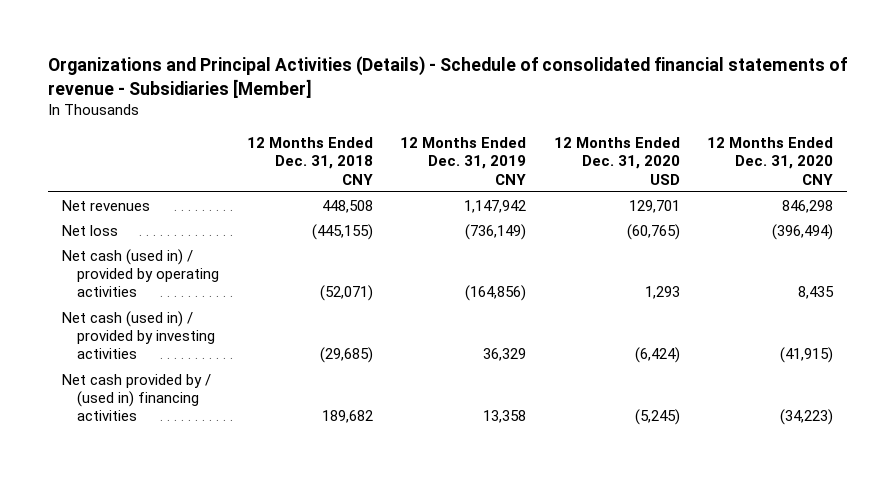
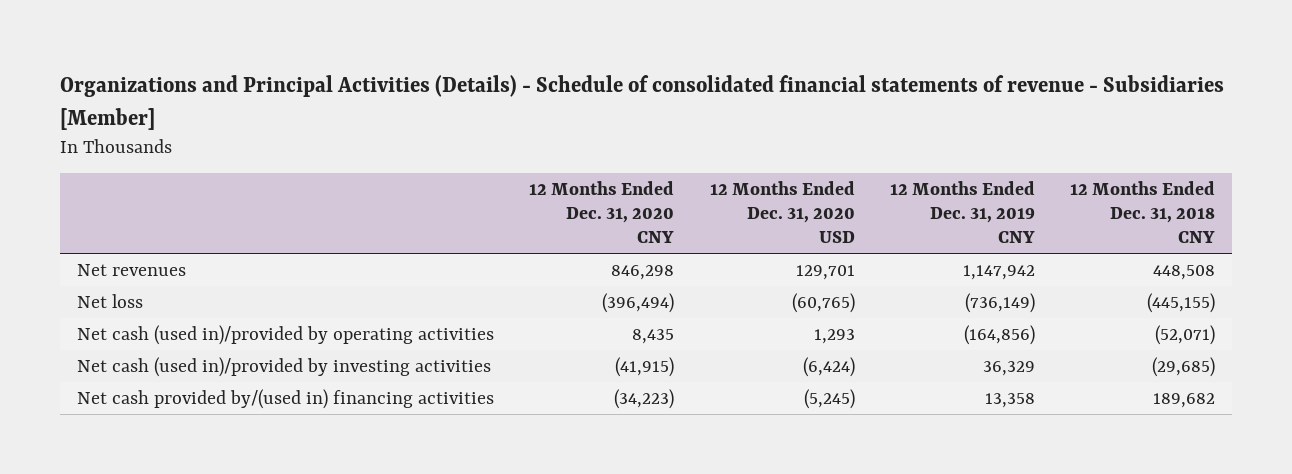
[61,248,220,298] Net cash (used in) / provided by operating activities -> [77,324,495,345] Net cash (used in)/provided by operating activities
[61,310,216,360] Net cash (used in) / provided by investing activities -> [77,356,492,377] Net cash (used in)/provided by investing activities
[61,373,211,422] Net cash provided by / (used in) financing activities -> [77,388,495,409] Net cash provided by/(used in) financing activities

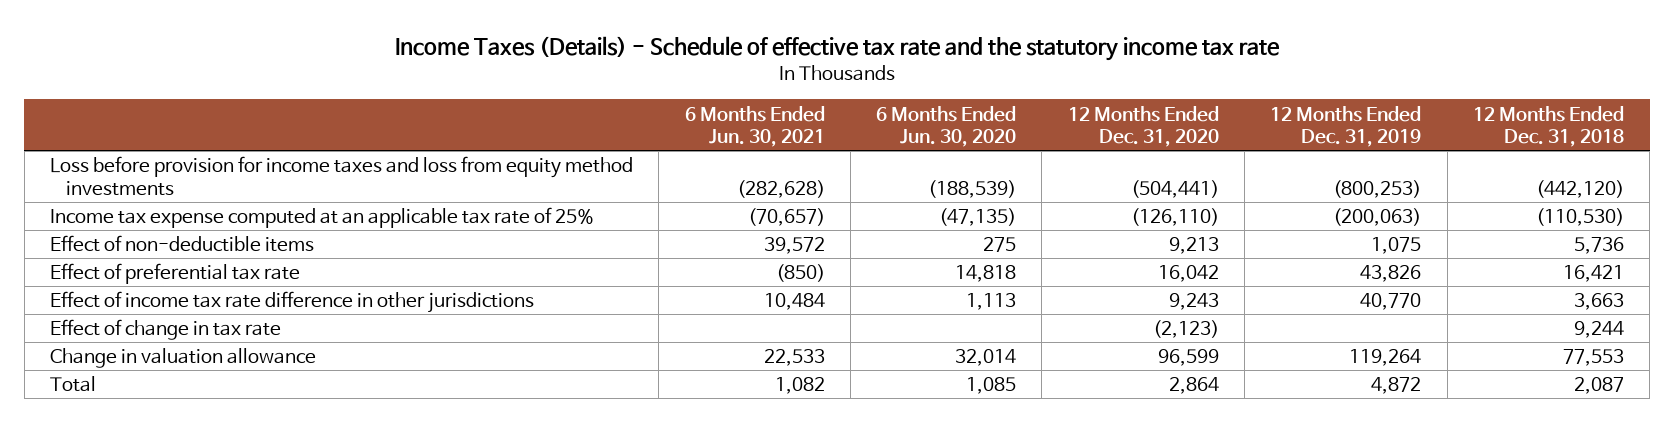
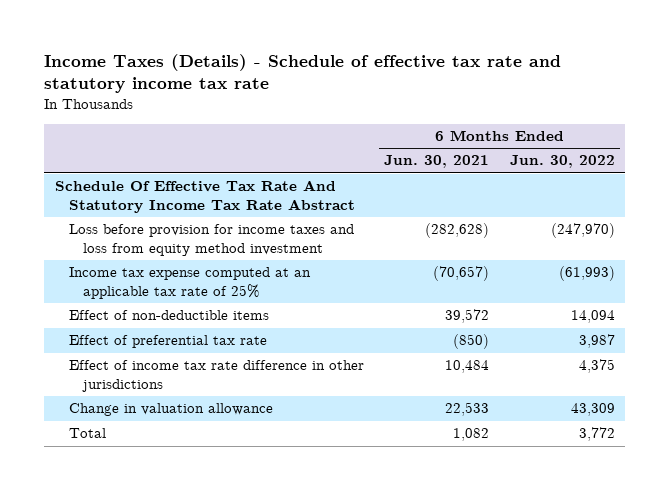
[394,36,1280,62] Income Taxes (Details) - Schedule of effective tax rate and the statutory income tax rate -> [44,53,562,94] Income Taxes (Details) - Schedule of effective tax rate and statutory income tax rate
[876,105,1017,148] 6 Months Ended Jun. 30, 2020 -> none
[1067,105,1219,148] 12 Months Ended Dec. 31, 2020 -> none
[1270,105,1422,148] 12 Months Ended Dec. 31, 2019 -> none
[1472,105,1624,148] 12 Months Ended Dec. 31, 2018 -> none
none -> [510,155,616,169] Jun. 30, 2022
none -> [54,180,355,213] Schedule Of Effective Tax Rate And Statutory Income Tax Rate Abstract
[50,156,634,196] Loss before provision for income taxes and loss from equity method investments -> [68,224,354,256] Loss before provision for income taxes and loss from equity method investment
[50,319,282,341] Effect of change in tax rate -> none

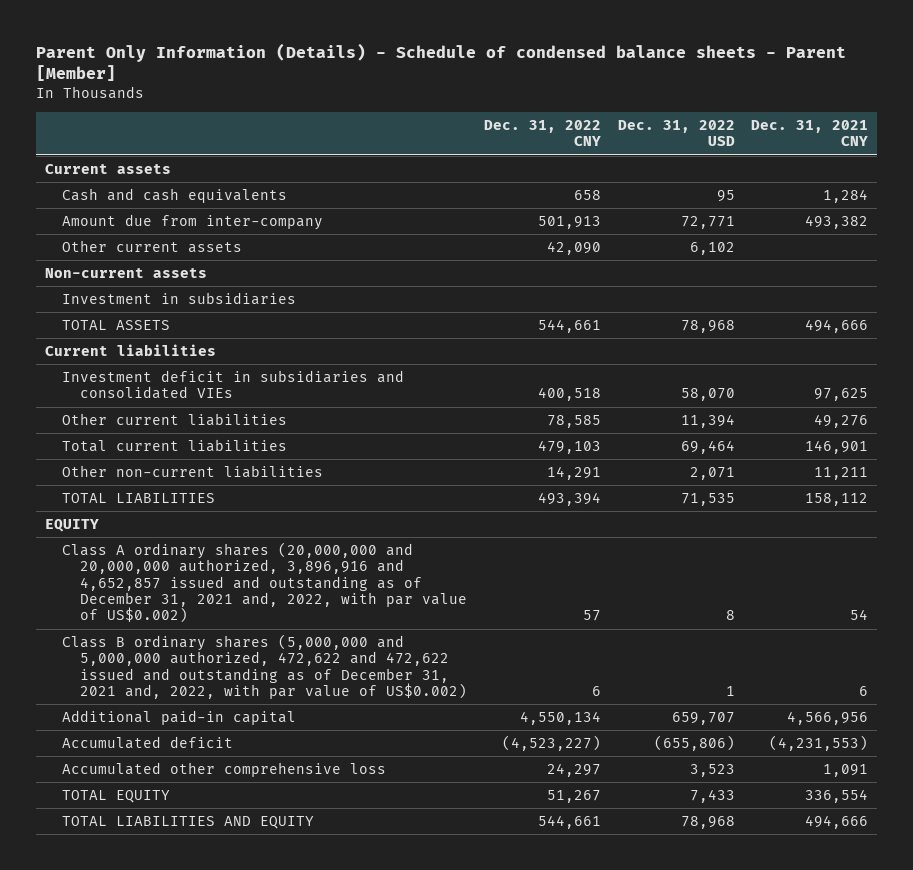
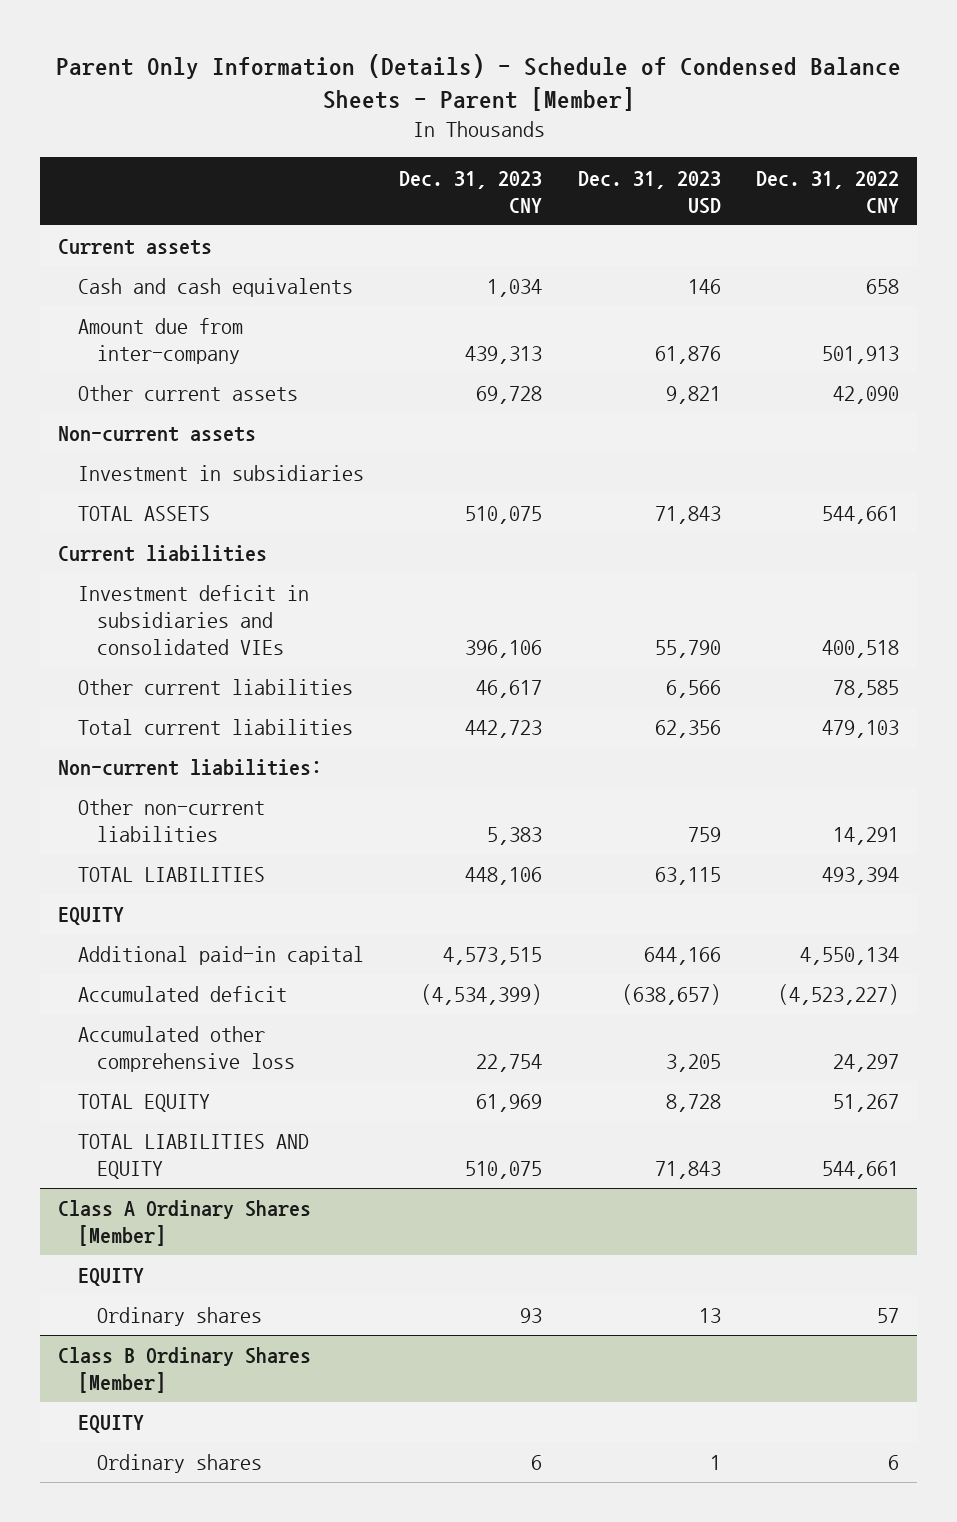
[36,42,847,82] Parent Only Information (Details) - Schedule of condensed balance sheets - Parent [Member] -> [55,53,901,112] Parent Only Information (Details) - Schedule of Condensed Balance Sheets - Parent [Member]
[617,119,735,147] Dec. 31, 2022 USD -> none
[751,119,869,147] Dec. 31, 2021 CNY -> none
none -> [399,170,543,213] Dec. 31, 2023 CNY
none -> [577,170,721,214] Dec. 31, 2023 USD
none -> [58,759,323,777] Non-current liabilities:
[62,541,468,624] Class A ordinary shares (20,000,000 and 20,000,000 authorized, 3,896,916 and 4,652,857 issued and outstanding as of December 31, 2021 and, 2022, with par value of US$0.002) -> none
[62,633,468,700] Class B ordinary shares (5,000,000 and 5,000,000 authorized, 472,622 and 472,622 issued and outstanding as of December 31, 2021 and, 2022, with par value of US$0.002) -> none
none -> [58,1200,312,1247] Class A Ordinary Shares [Member]
none -> [77,1268,144,1287] EQUITY
none -> [97,1307,263,1327] Ordinary shares
none -> [58,1347,312,1394] Class B Ordinary Shares [Member]
none -> [77,1415,144,1434] EQUITY
none -> [97,1454,263,1474] Ordinary shares

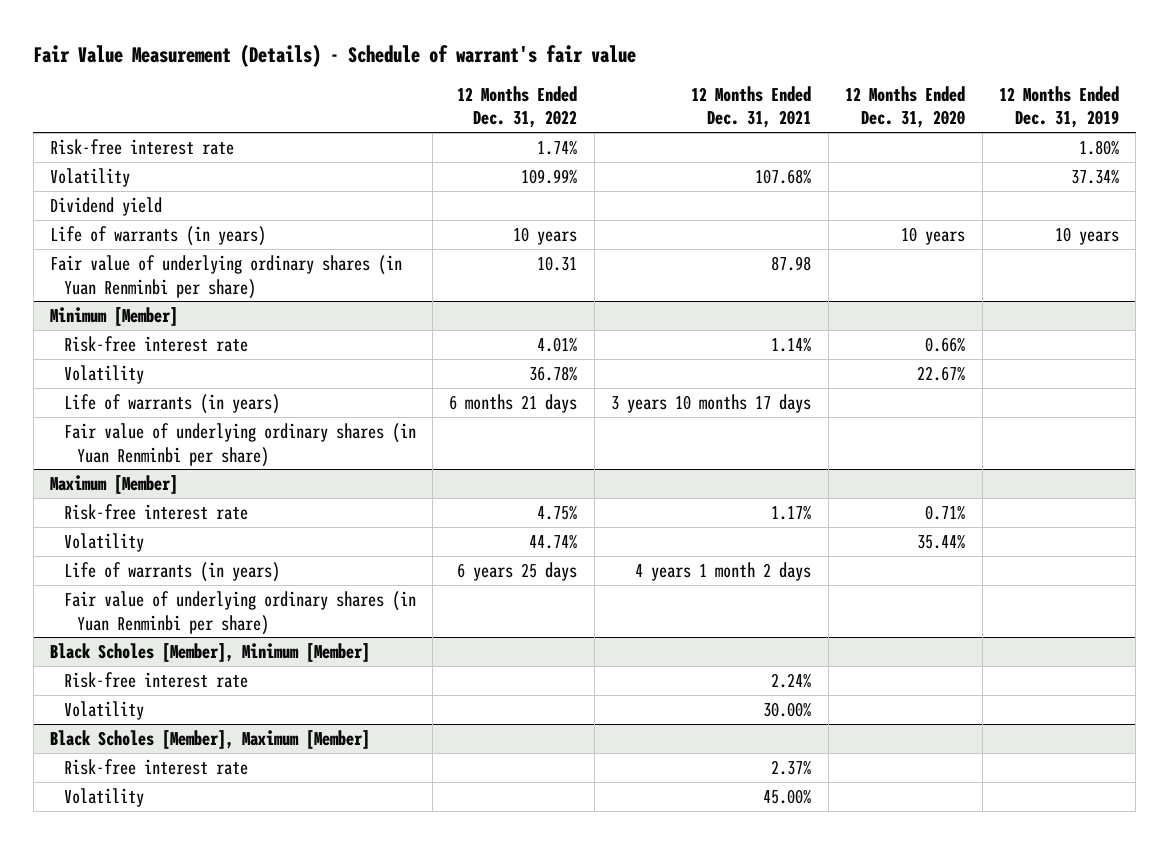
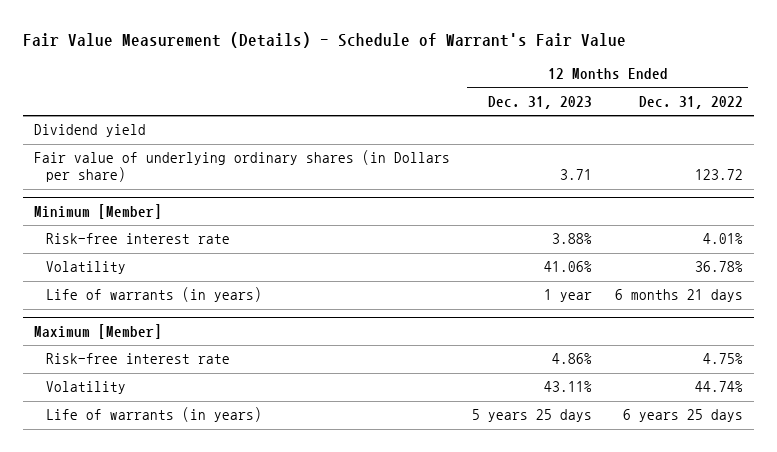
[33,43,637,67] Fair Value Measurement (Details) - Schedule of warrant's fair value -> [23,32,627,49] Fair Value Measurement (Details) - Schedule of Warrant's Fair Value
[691,85,812,129] 12 Months Ended Dec. 31, 2021 -> none
[845,85,966,129] 12 Months Ended Dec. 31, 2020 -> none
[999,85,1120,129] 12 Months Ended Dec. 31, 2019 -> none
none -> [488,95,593,109] Dec. 31, 2023
[50,138,235,155] Risk-free interest rate -> none
[50,167,131,187] Volatility -> none
[50,225,267,246] Life of warrants (in years) -> none
[50,254,403,299] Fair value of underlying ordinary shares (in Yuan Renminbi per share) -> [34,150,451,183] Fair value of underlying ordinary shares (in Dollars per share)
[537,255,578,271] 10.31 -> [694,169,743,181] 123.72
[63,422,416,467] Fair value of underlying ordinary shares (in Yuan Renminbi per share) -> none
[63,590,416,635] Fair value of underlying ordinary shares (in Yuan Renminbi per share) -> none
[50,642,371,662] Black Scholes [Member], Minimum [Member] -> none
[63,671,248,688] Risk-free interest rate -> none
[63,700,144,720] Volatility -> none
[50,729,371,749] Black Scholes [Member], Maximum [Member] -> none
[63,758,248,775] Risk-free interest rate -> none
[63,787,144,807] Volatility -> none

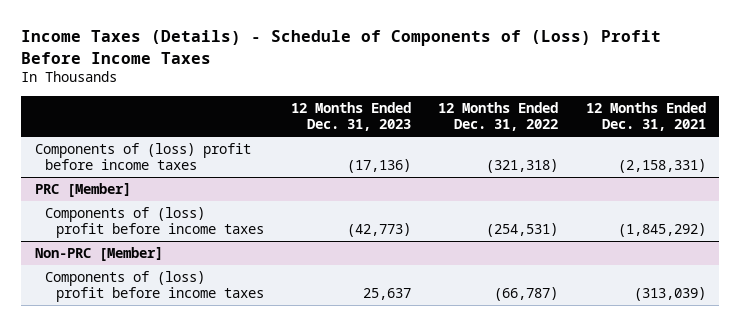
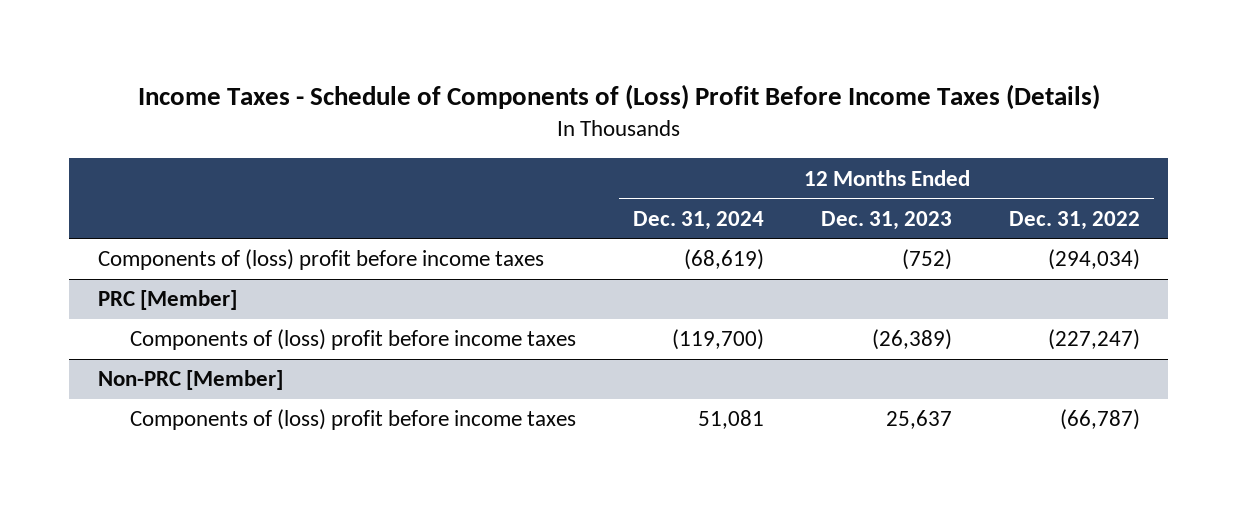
[20,30,661,64] Income Taxes (Details) - Schedule of Components of (Loss) Profit Before Income Taxes -> [137,83,1100,110] Income Taxes - Schedule of Components of (Loss) Profit Before Income Taxes (Details)
[585,101,706,132] 12 Months Ended Dec. 31, 2021 -> none
none -> [633,210,765,230] Dec. 31, 2024
[346,159,411,174] (17,136) -> [902,249,953,271] (752)
[486,159,559,174] (321,318) -> [1048,249,1141,271] (294,034)
[346,223,411,238] (42,773) -> [872,329,953,351] (26,389)
[486,223,559,238] (254,531) -> [1048,329,1141,351] (227,247)

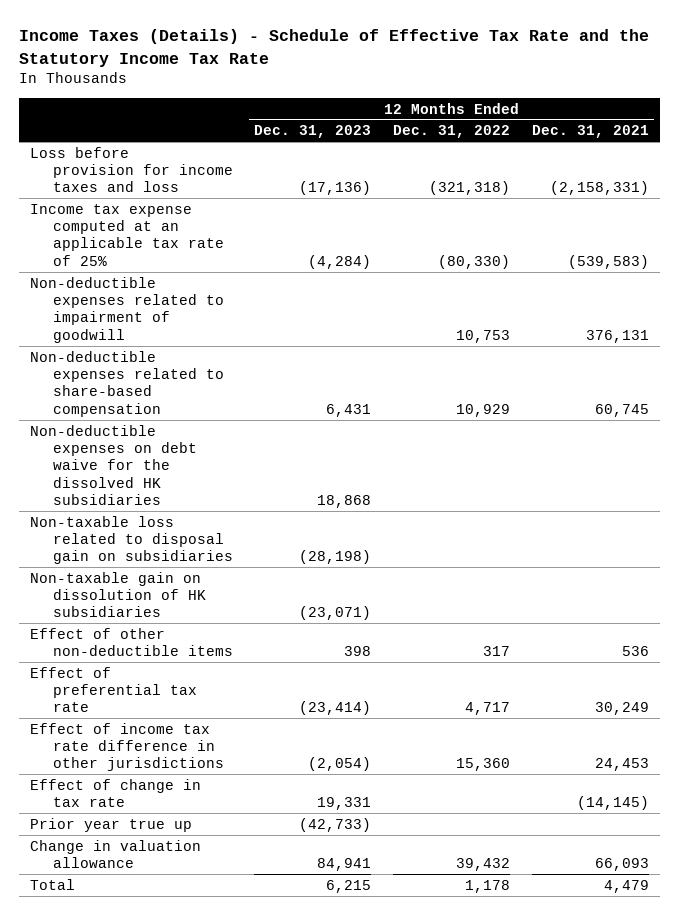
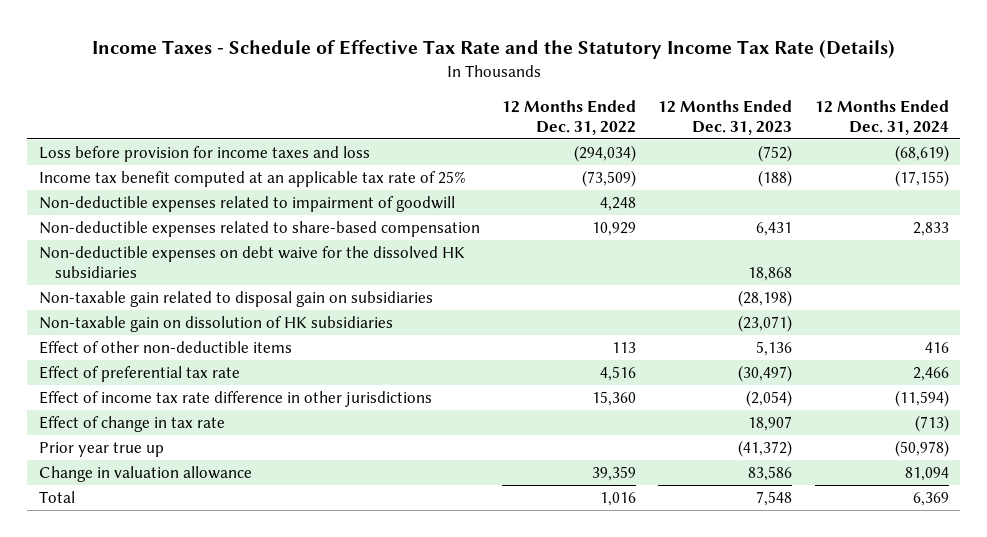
[18,29,649,67] Income Taxes (Details) - Schedule of Effective Tax Rate and the Statutory Income Tax Rate -> [91,39,895,59] Income Taxes - Schedule of Effective Tax Rate and the Statutory Income Tax Rate (Details)
[531,125,649,139] Dec. 31, 2021 -> none
none -> [814,99,949,136] 12 Months Ended Dec. 31, 2024
[299,181,372,196] (17,136) -> [758,144,793,162] (752)
[429,181,511,196] (321,318) -> [573,144,636,162] (294,034)
[29,203,224,266] Income tax expense computed at an applicable tax rate of 25% -> [38,170,466,187] Income tax benefit computed at an applicable tax rate of 25%
[308,254,372,269] (4,284) -> [758,169,793,187] (188)
[438,254,511,269] (80,330) -> [581,169,636,187] (73,509)
[456,329,511,343] 10,753 -> [599,196,636,211] 4,248
[29,515,233,565] Non-taxable loss related to disposal gain on subsidiaries -> [38,290,433,307] Non-taxable gain related to disposal gain on subsidiaries
[344,645,372,656] 398 -> [756,340,793,356] 5,136
[483,645,511,656] 317 -> [611,341,636,353] 113
[299,701,372,716] (23,414) -> [738,364,793,382] (30,497)
[465,702,511,716] 4,717 -> [599,365,636,381] 4,516
[317,796,372,810] 19,331 -> [748,415,793,431] 18,907
[299,817,372,832] (42,733) -> [738,439,793,457] (41,372)
[317,857,372,871] 84,941 -> [748,465,793,481] 83,586
[456,857,511,871] 39,432 -> [591,465,636,481] 39,359
[326,879,372,893] 6,215 -> [756,490,793,506] 7,548
[465,879,511,893] 1,178 -> [599,491,636,506] 1,016

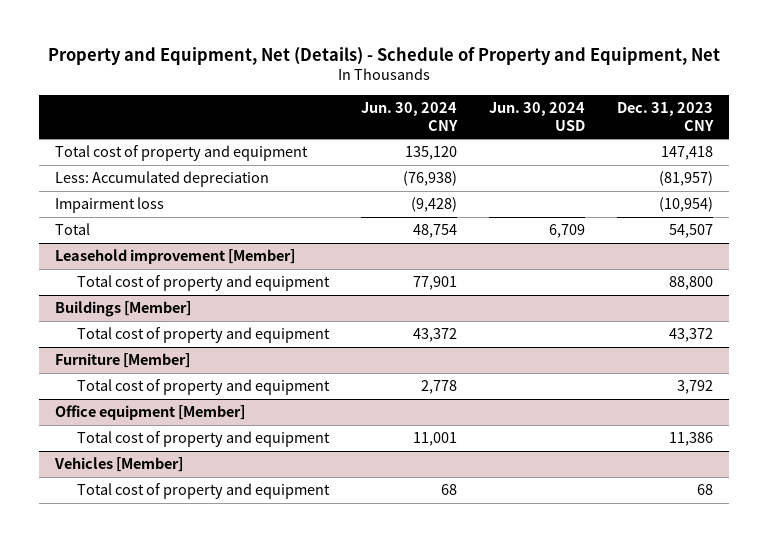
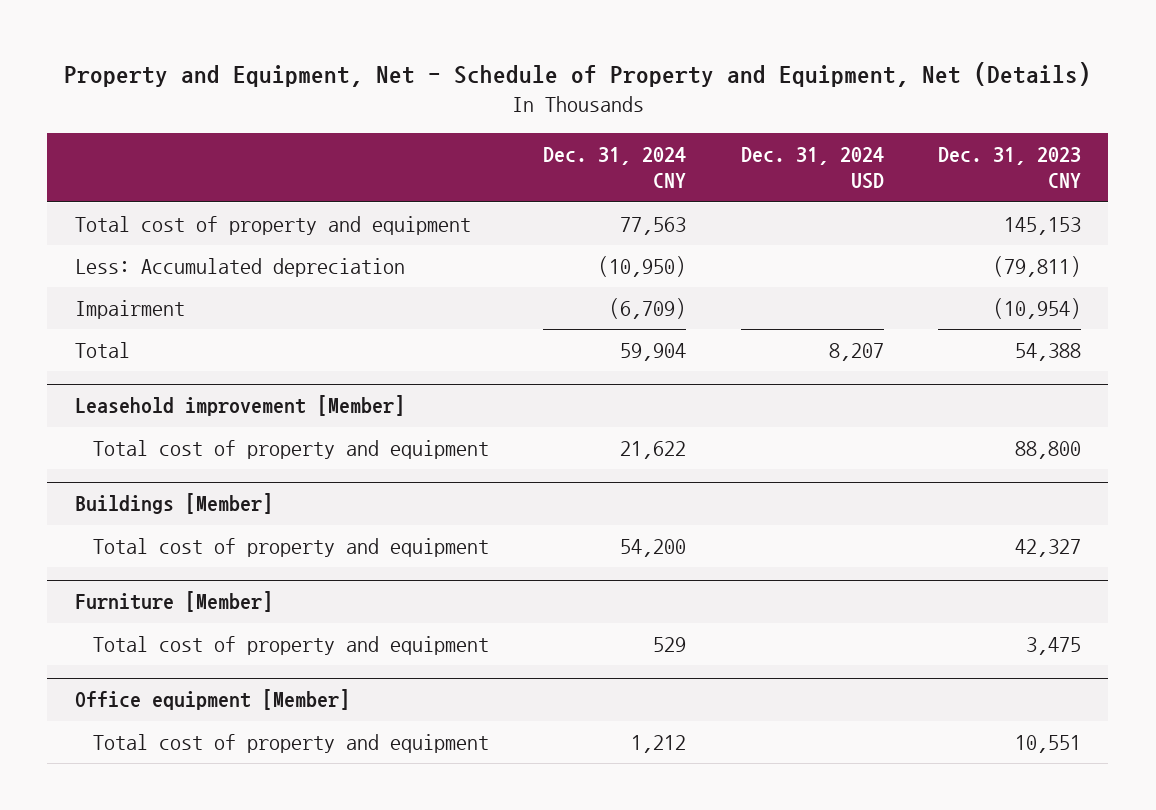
[47,46,720,65] Property and Equipment, Net (Details) - Schedule of Property and Equipment, Net -> [63,61,1091,87] Property and Equipment, Net - Schedule of Property and Equipment, Net (Details)
[361,101,459,131] Jun. 30, 2024 CNY -> none
[489,101,586,131] Jun. 30, 2024 USD -> none
none -> [543,147,687,189] Dec. 31, 2024 CNY
none -> [740,147,884,190] Dec. 31, 2024 USD
[661,146,714,161] 147,418 -> [1004,217,1082,236] 145,153
[659,171,714,187] (81,957) -> [993,256,1082,278] (79,811)
[54,197,164,214] Impairment loss -> [74,300,185,320] Impairment
[669,224,714,239] 54,507 -> [1015,343,1082,362] 54,388
[669,328,714,343] 43,372 -> [1015,539,1082,558] 42,327
[677,380,714,395] 3,792 -> [1026,637,1082,656] 3,475
[53,457,183,473] Vehicles [Member] -> none
[77,483,331,500] Total cost of property and equipment -> none
[669,432,714,447] 11,386 -> [1015,735,1082,754] 10,551

